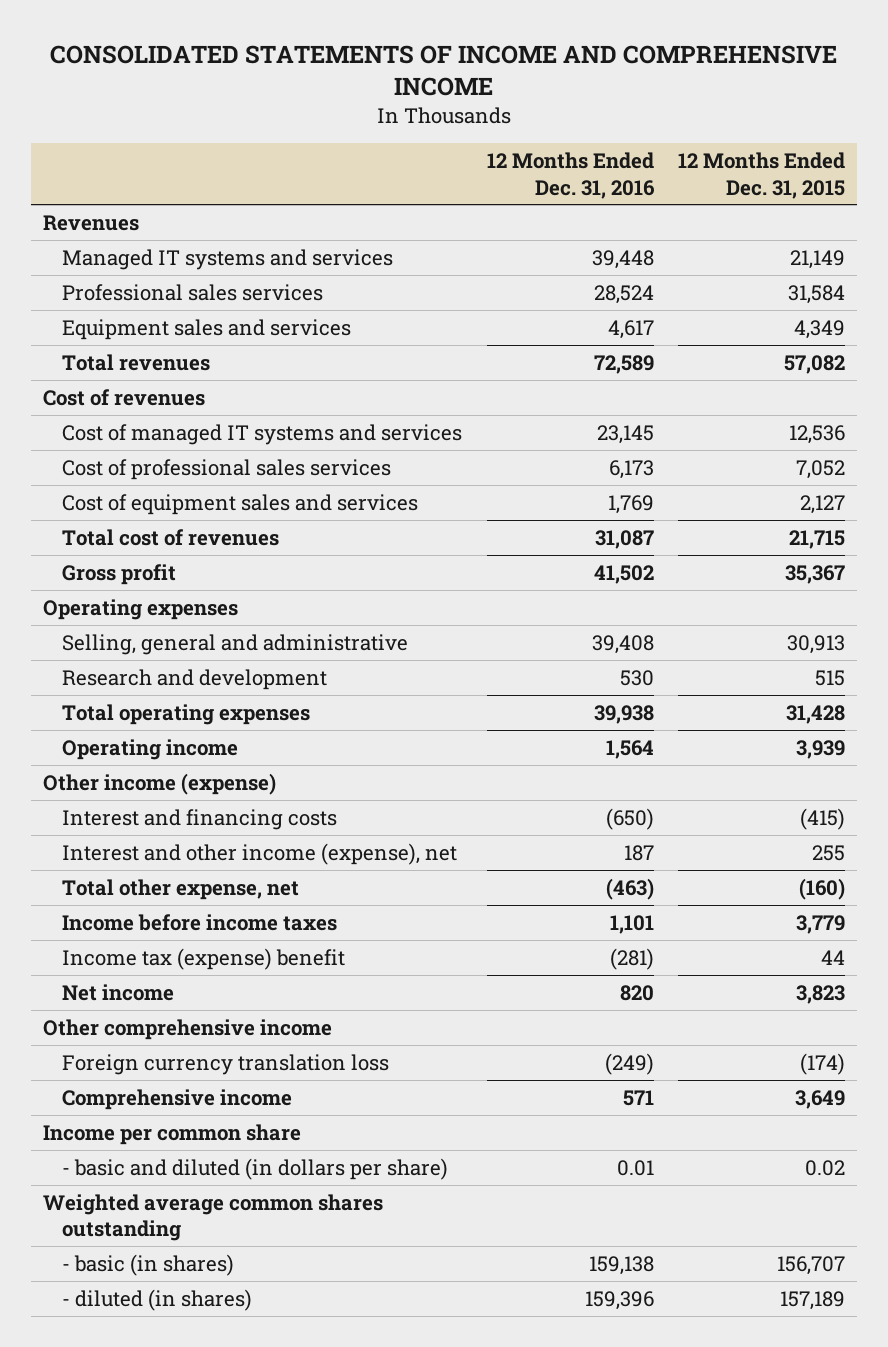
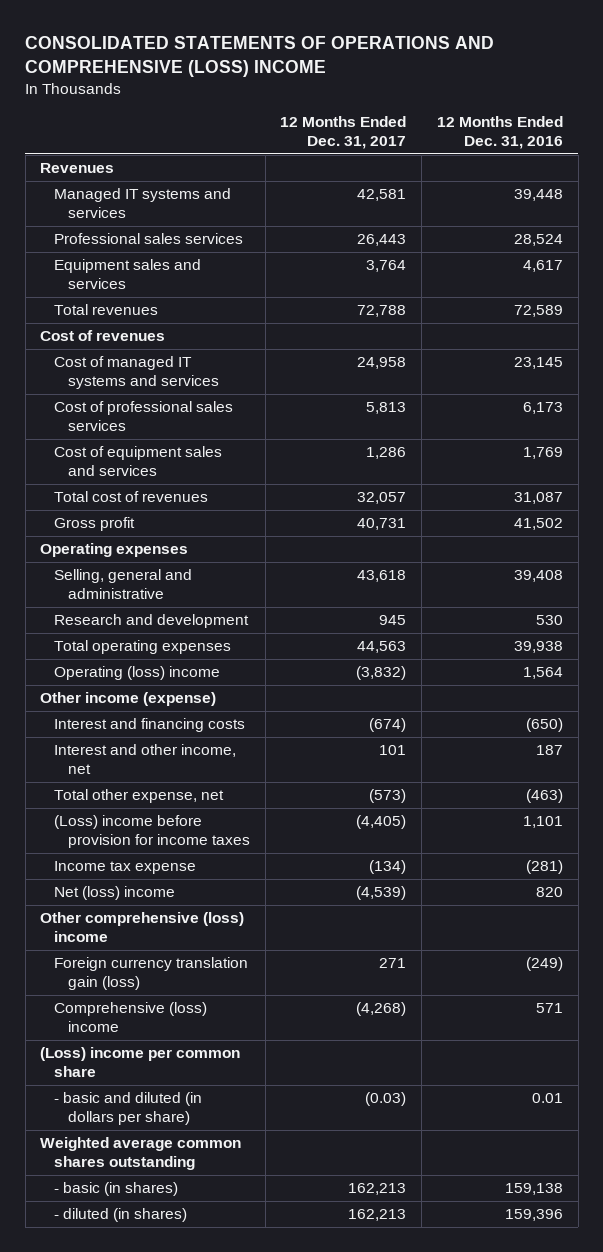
[50,44,838,96] CONSOLIDATED STATEMENTS OF INCOME AND COMPREHENSIVE INCOME -> [25,36,495,77] CONSOLIDATED STATEMENTS OF OPERATIONS AND COMPREHENSIVE (LOSS) INCOME
[678,152,846,199] 12 Months Ended Dec. 31, 2015 -> none
none -> [280,116,407,150] 12 Months Ended Dec. 31, 2017
[61,738,238,760] Operating income -> [54,666,221,681] Operating (loss) income
[61,842,457,865] Interest and other income (expense), net -> [54,744,237,775] Interest and other income, net
[61,913,337,931] Income before income taxes -> [54,815,250,849] (Loss) income before provision for income taxes
[61,947,345,970] Income tax (expense) benefit -> [54,861,197,875] Income tax expense
[61,983,174,1001] Net income -> [54,886,176,901] Net (loss) income
[42,1018,332,1040] Other comprehensive income -> [40,912,245,943] Other comprehensive (loss) income
[61,1053,389,1075] Foreign currency translation loss -> [54,957,249,991] Foreign currency translation gain (loss)
[61,1088,292,1110] Comprehensive income -> [54,1002,208,1033] Comprehensive (loss) income
[42,1123,301,1145] Income per common share -> [40,1047,241,1078] (Loss) income per common share

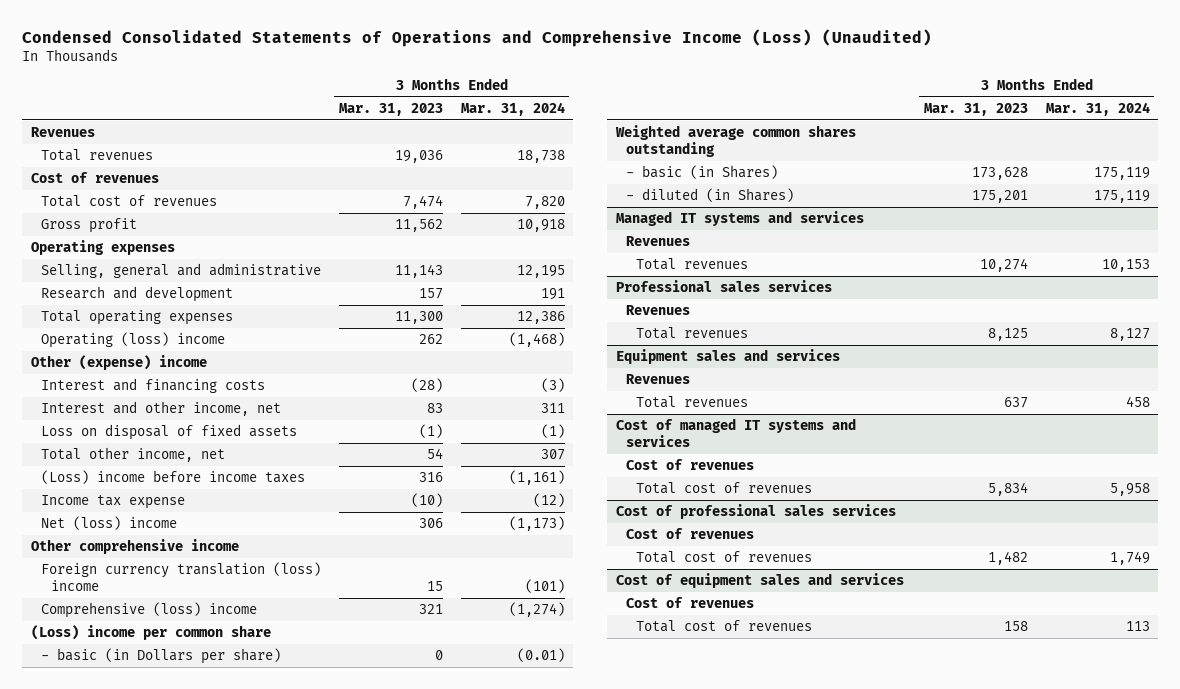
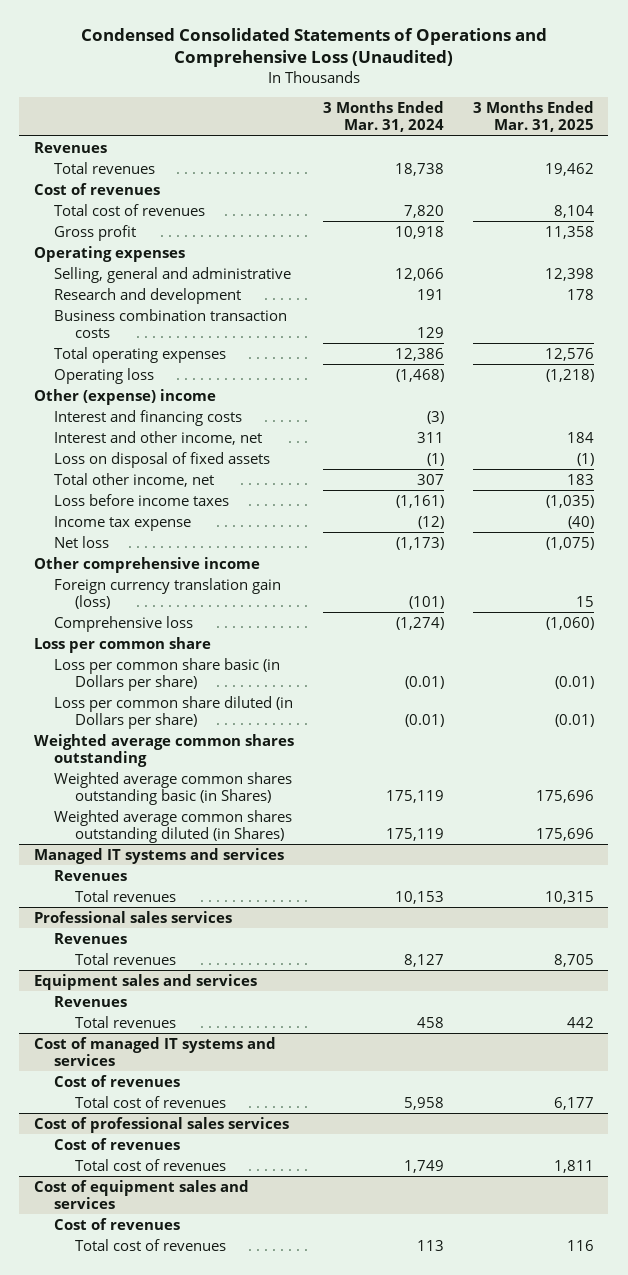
[21,28,932,47] Condensed Consolidated Statements of Operations and Comprehensive Income (Loss) (Unaudited) -> [80,28,547,68] Condensed Consolidated Statements of Operations and Comprehensive Loss (Unaudited)
[338,102,443,116] Mar. 31, 2023 -> none
none -> [472,100,594,132] 3 Months Ended Mar. 31, 2025
[516,265,565,279] 12,195 -> [394,267,444,281] 12,066
none -> [54,308,288,338] Business combination transaction costs
[40,332,225,349] Operating (loss) income -> [54,367,155,384] Operating loss
[40,470,305,485] (Loss) income before income taxes -> [54,493,230,506] Loss before income taxes
[40,516,177,531] Net (loss) income -> [54,535,110,548] Net loss
[40,562,321,591] Foreign currency translation (loss) income -> [54,577,282,609] Foreign currency translation gain (loss)
[40,602,257,619] Comprehensive (loss) income -> [54,615,194,632] Comprehensive loss
[30,625,271,641] (Loss) income per common share -> [33,636,211,653] Loss per common share
[40,648,281,665] - basic (in Dollars per share) -> [54,657,281,691] Loss per common share basic (in Dollars per share)
none -> [54,695,294,729] Loss per common share diluted (in Dollars per share)
[625,165,778,180] - basic (in Shares) -> [54,771,293,805] Weighted average common shares outstanding basic (in Shares)
[625,188,794,203] - diluted (in Shares) -> [54,809,293,843] Weighted average common shares outstanding diluted (in Shares)

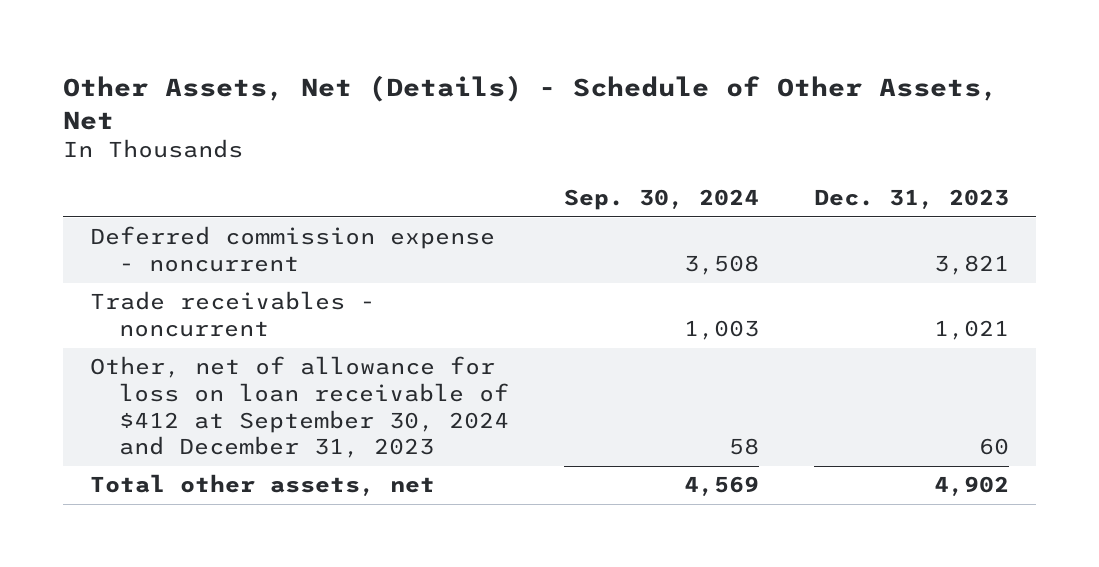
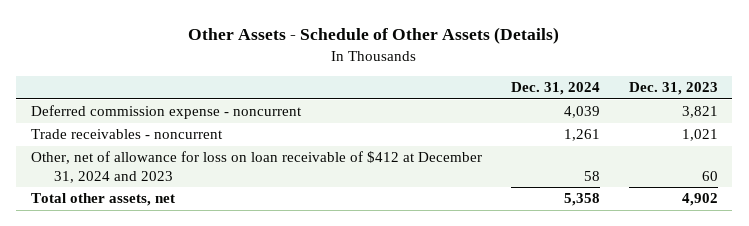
[62,74,998,130] Other Assets, Net (Details) - Schedule of Other Assets, Net -> [188,27,560,45] Other Assets - Schedule of Other Assets (Details)
[563,189,759,211] Sep. 30, 2024 -> none
none -> [510,82,600,96] Dec. 31, 2024
[89,356,509,459] Other, net of allowance for loss on loan receivable of $412 at September 30, 2024 and December 31, 2023 -> [30,151,482,183] Other, net of allowance for loss on loan receivable of $412 at December 31, 2024 and 2023

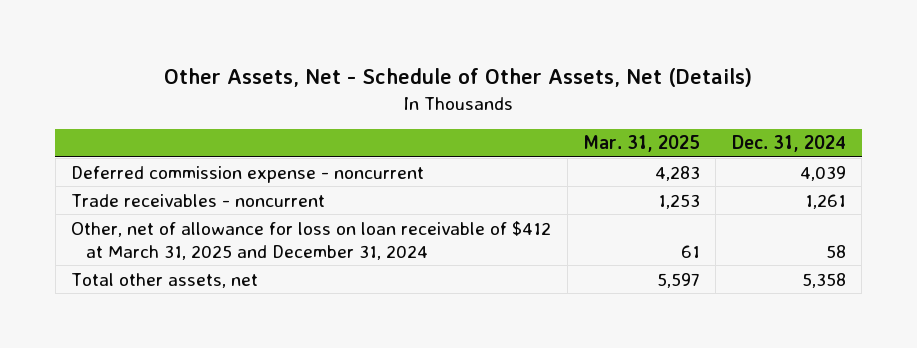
[188,27,560,45] Other Assets - Schedule of Other Assets (Details) -> [164,68,753,88] Other Assets, Net - Schedule of Other Assets, Net (Details)
[628,82,718,96] Dec. 31, 2023 -> none
none -> [582,135,700,153] Mar. 31, 2025
[30,151,482,183] Other, net of allowance for loss on loan receivable of $412 at December 31, 2024 and 2023 -> [71,220,552,260] Other, net of allowance for loss on loan receivable of $412 at March 31, 2025 and December 31, 2024

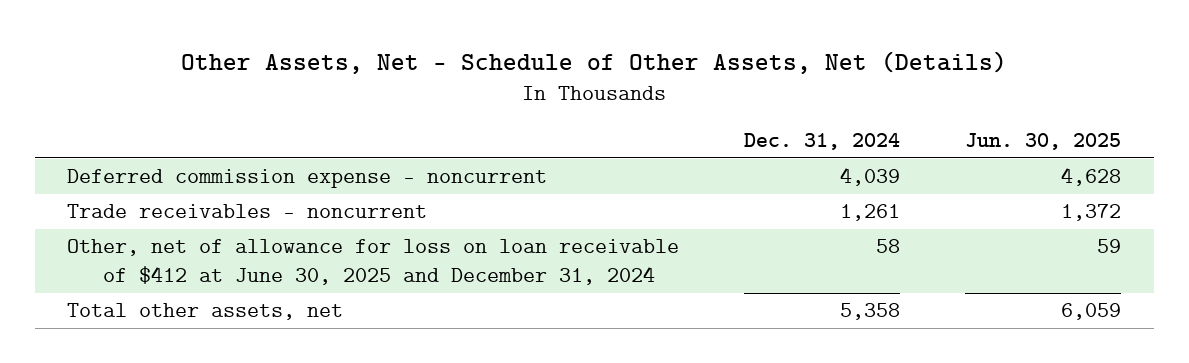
[582,135,700,153] Mar. 31, 2025 -> none
none -> [965,132,1122,150] Jun. 30, 2025
[71,220,552,260] Other, net of allowance for loss on loan receivable of $412 at March 31, 2025 and December 31, 2024 -> [67,239,680,286] Other, net of allowance for loss on loan receivable of $412 at June 30, 2025 and December 31, 2024

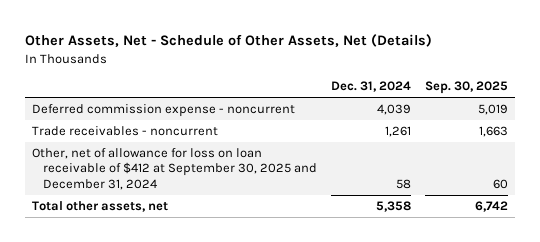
[965,132,1122,150] Jun. 30, 2025 -> none
none -> [424,81,508,95] Sep. 30, 2025
[67,239,680,286] Other, net of allowance for loss on loan receivable of $412 at June 30, 2025 and December 31, 2024 -> [32,147,318,190] Other, net of allowance for loss on loan receivable of $412 at September 30, 2025 and December 31, 2024

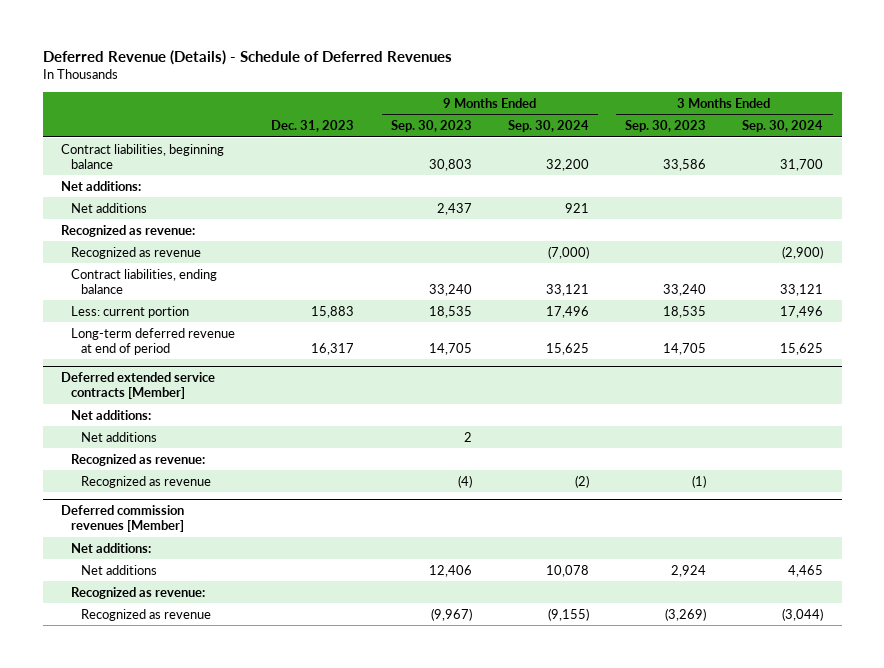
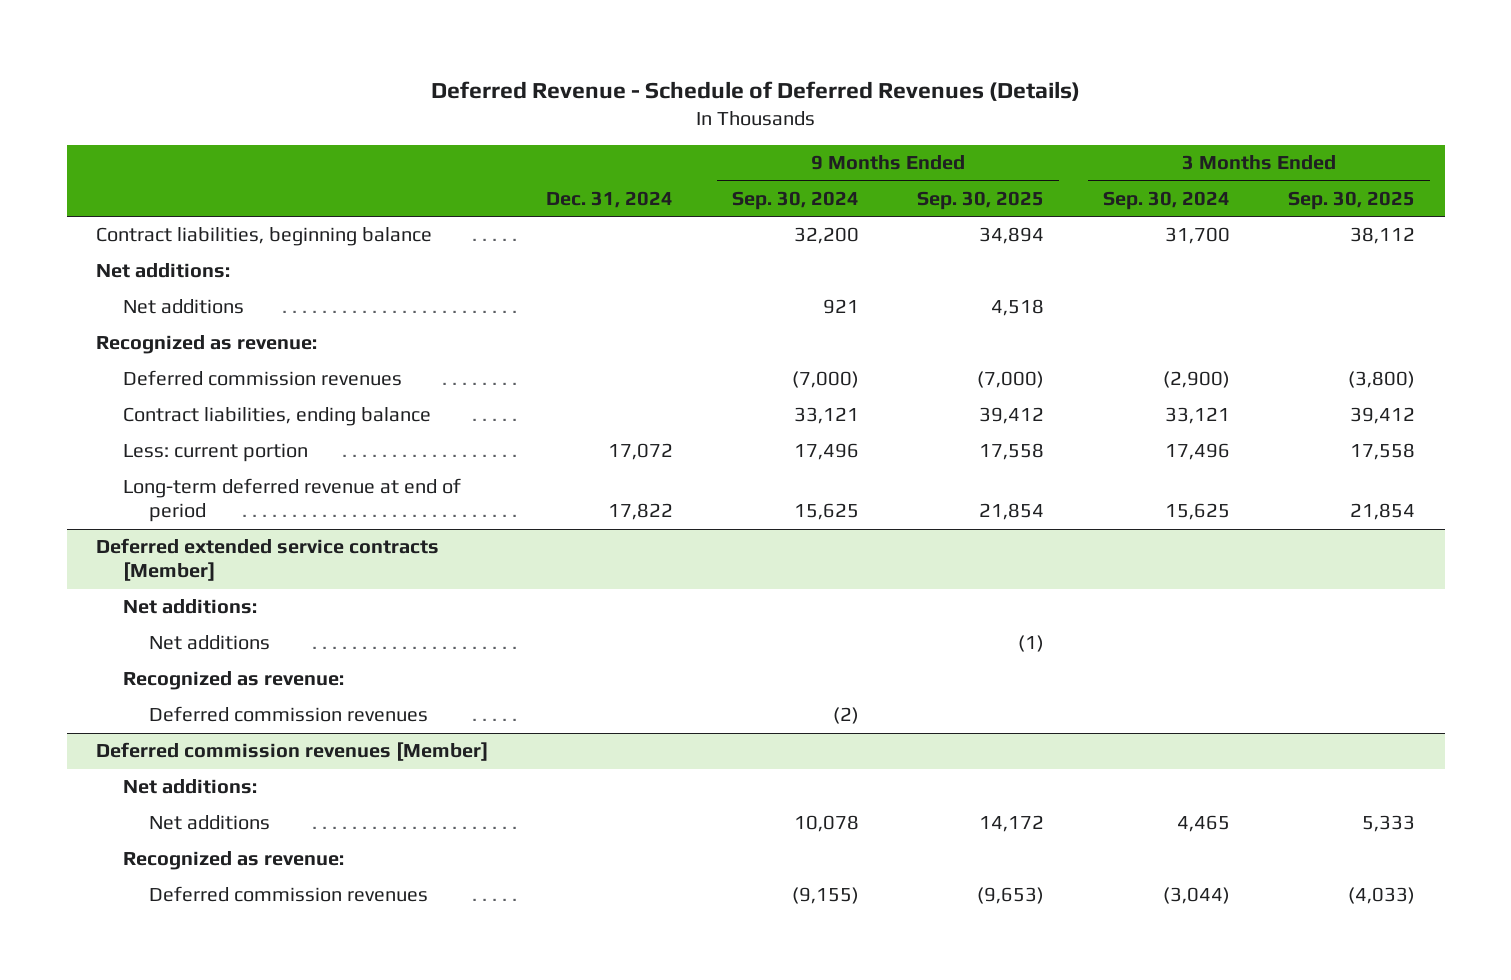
[42,50,452,66] Deferred Revenue (Details) - Schedule of Deferred Revenues -> [430,80,1080,101] Deferred Revenue - Schedule of Deferred Revenues (Details)
[271,120,355,133] Dec. 31, 2023 -> none
[390,120,472,133] Sep. 30, 2023 -> none
[625,120,707,133] Sep. 30, 2023 -> none
none -> [546,191,674,209] Dec. 31, 2024
none -> [917,191,1045,211] Sep. 30, 2025
none -> [1288,191,1416,211] Sep. 30, 2025
[71,246,202,259] Recognized as revenue -> [122,370,402,387] Deferred commission revenues
[81,475,212,488] Recognized as revenue -> [149,706,429,723] Deferred commission revenues
[81,608,212,621] Recognized as revenue -> [149,886,429,903] Deferred commission revenues

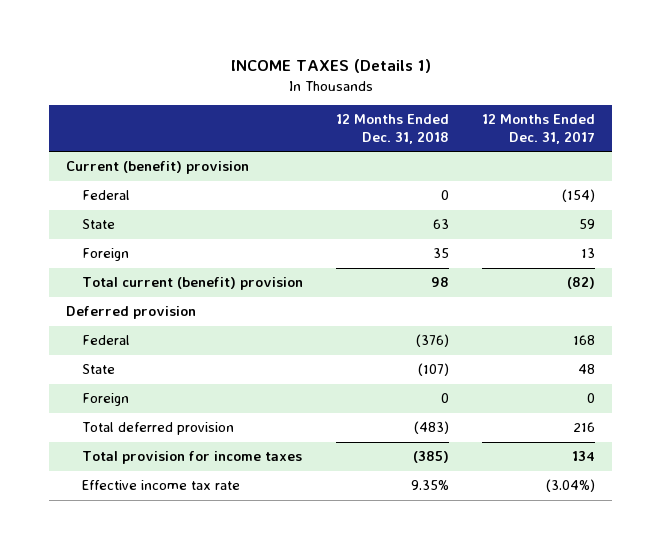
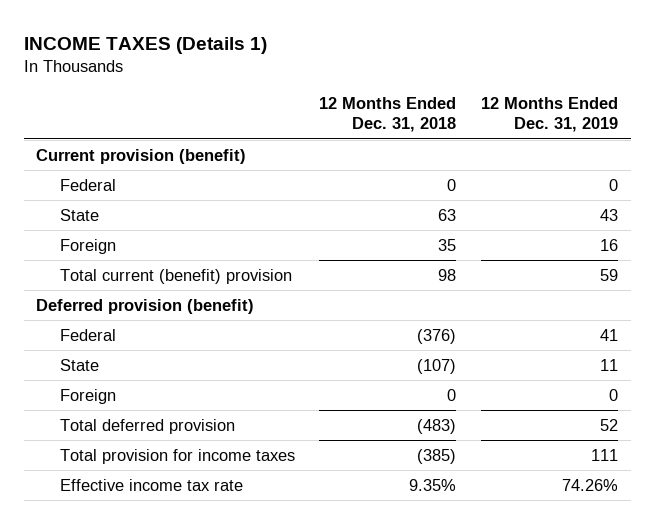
[482,114,596,144] 12 Months Ended Dec. 31, 2017 -> none
none -> [481,97,619,133] 12 Months Ended Dec. 31, 2019
[65,161,249,175] Current (benefit) provision -> [36,148,247,164] Current provision (benefit)
[65,306,196,320] Deferred provision -> [36,298,255,314] Deferred provision (benefit)

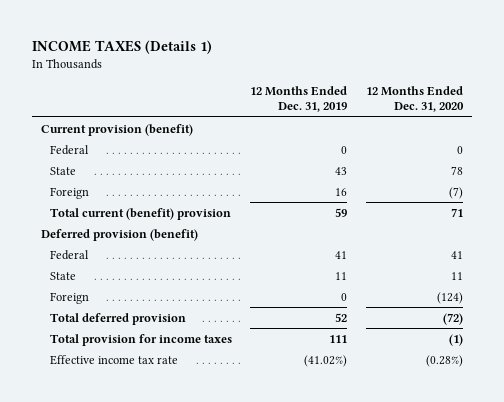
[319,97,457,133] 12 Months Ended Dec. 31, 2018 -> none
none -> [365,86,464,113] 12 Months Ended Dec. 31, 2020
[562,478,619,491] 74.26% -> [304,354,348,367] (41.02%)

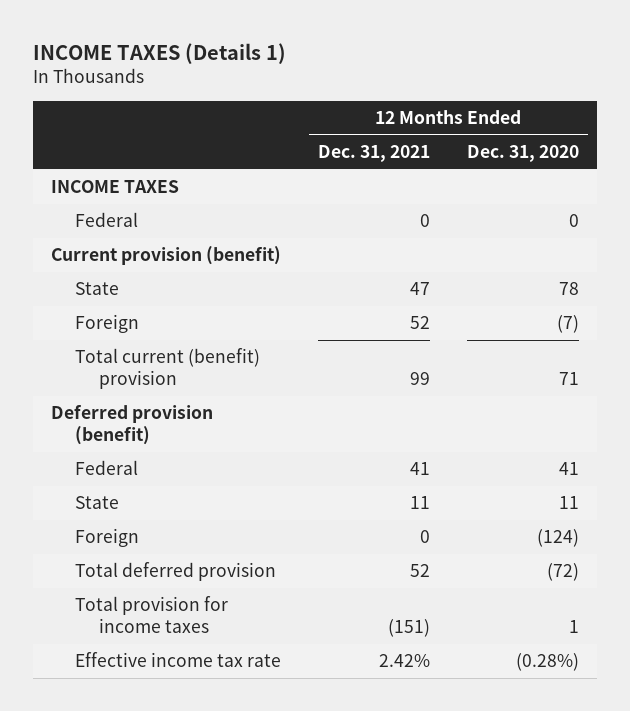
[250,86,348,113] 12 Months Ended Dec. 31, 2019 -> none
none -> [318,145,431,163] Dec. 31, 2021
none -> [51,180,180,194] INCOME TAXES
[41,123,194,136] Current provision (benefit) -> [51,246,282,266] Current provision (benefit)
[448,333,463,346] (1) -> [568,620,579,634] 1

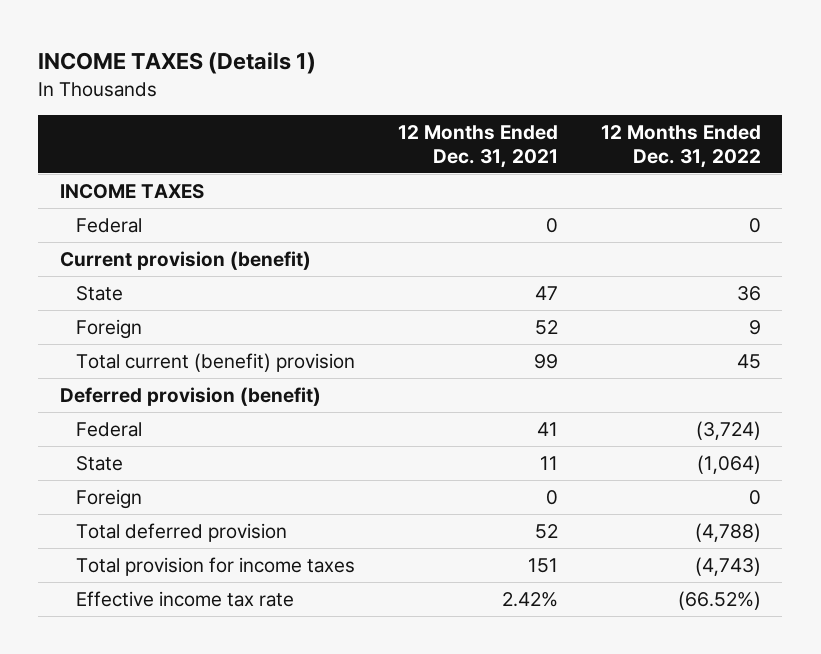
[466,145,579,163] Dec. 31, 2020 -> none
none -> [600,125,761,168] 12 Months Ended Dec. 31, 2022
[388,619,431,638] (151) -> [527,557,558,573] 151

